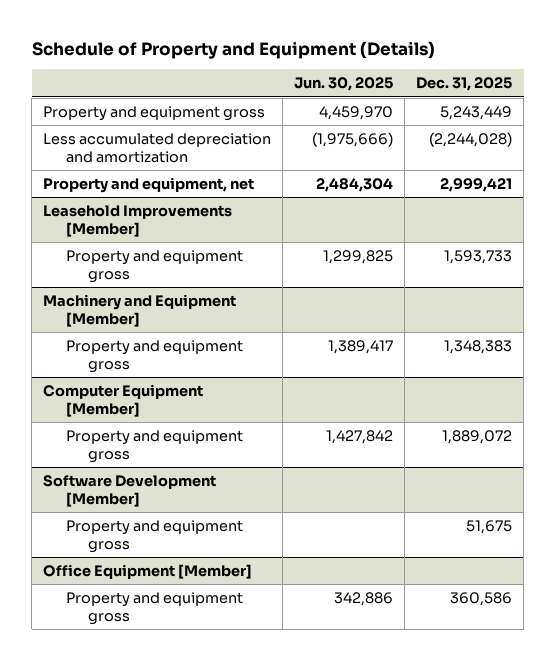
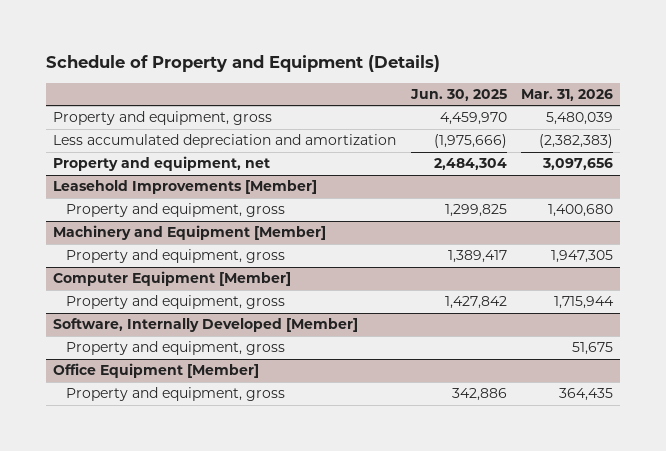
[416,77,513,92] Dec. 31, 2025 -> none
none -> [521,88,614,101] Mar. 31, 2026
[43,106,266,122] Property and equipment gross -> [53,111,273,126] Property and equipment, gross
[65,250,243,284] Property and equipment gross -> [66,203,286,218] Property and equipment, gross
[65,340,243,374] Property and equipment gross -> [66,249,286,264] Property and equipment, gross
[65,430,243,464] Property and equipment gross -> [66,295,286,310] Property and equipment, gross
[43,475,217,508] Software Development [Member] -> [53,318,359,333] Software, Internally Developed [Member]
[65,520,243,554] Property and equipment gross -> [66,341,286,356] Property and equipment, gross
[65,592,243,626] Property and equipment gross -> [66,387,286,402] Property and equipment, gross

